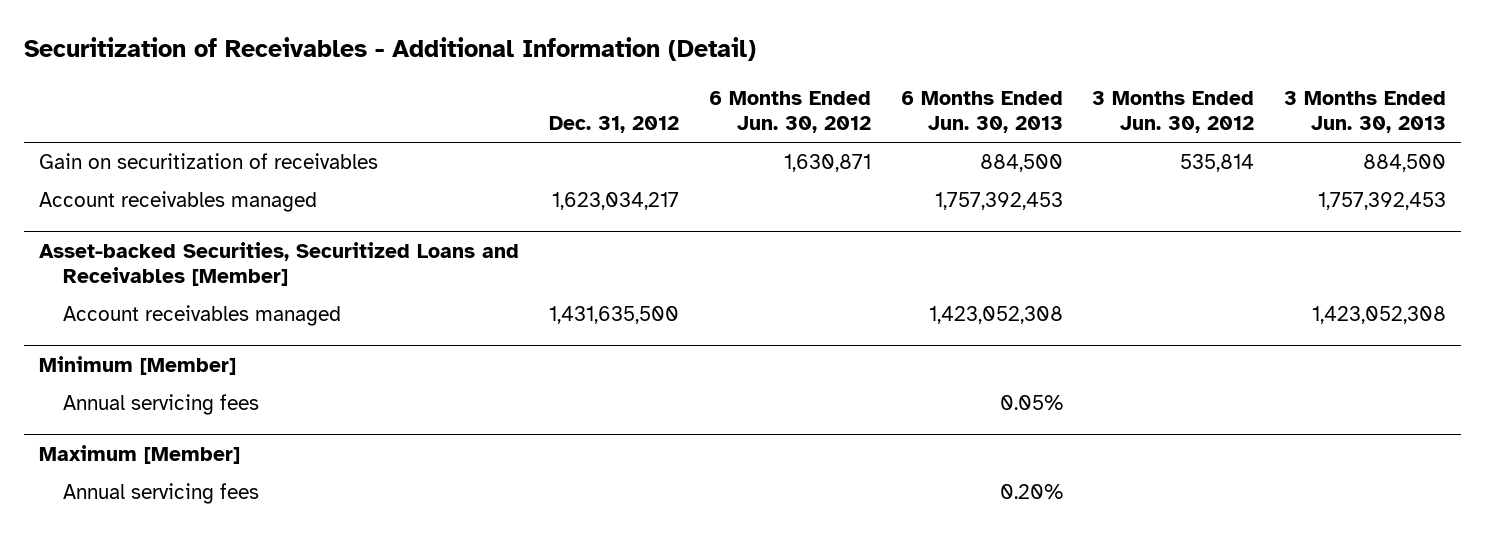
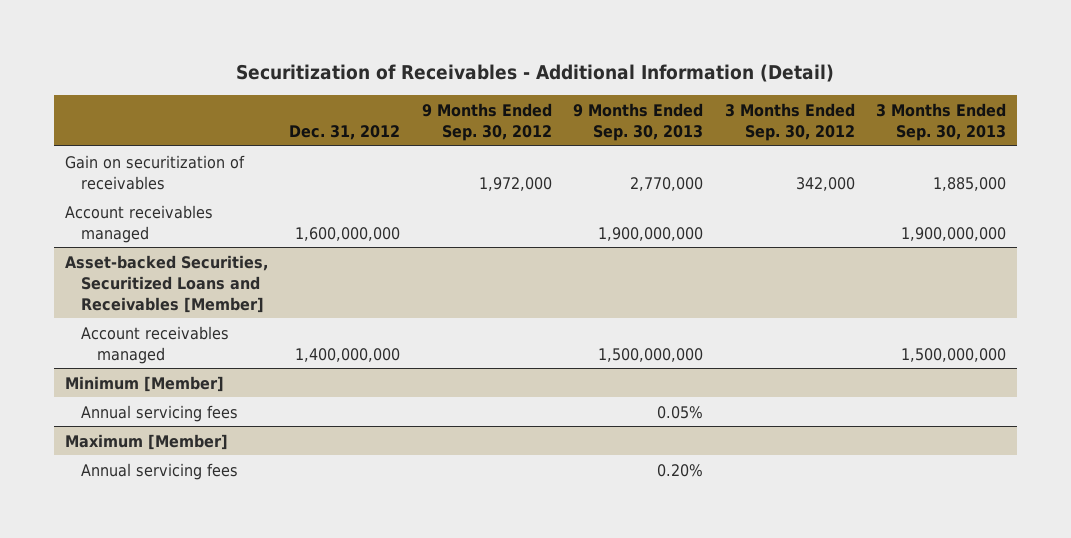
[708,90,871,134] 6 Months Ended Jun. 30, 2012 -> none
[900,90,1063,134] 6 Months Ended Jun. 30, 2013 -> none
[1092,90,1255,134] 3 Months Ended Jun. 30, 2012 -> none
[1284,90,1447,134] 3 Months Ended Jun. 30, 2013 -> none
none -> [421,102,552,141] 9 Months Ended Sep. 30, 2012
none -> [573,102,704,141] 9 Months Ended Sep. 30, 2013
none -> [724,102,855,141] 3 Months Ended Sep. 30, 2012
none -> [876,102,1007,141] 3 Months Ended Sep. 30, 2013
[552,192,680,211] 1,623,034,217 -> [295,226,401,241] 1,600,000,000
[549,306,680,325] 1,431,635,500 -> [295,347,401,362] 1,400,000,000

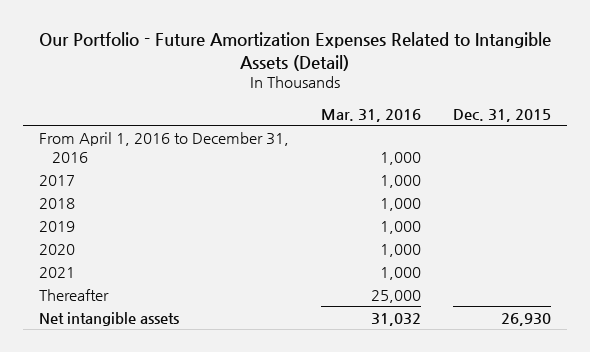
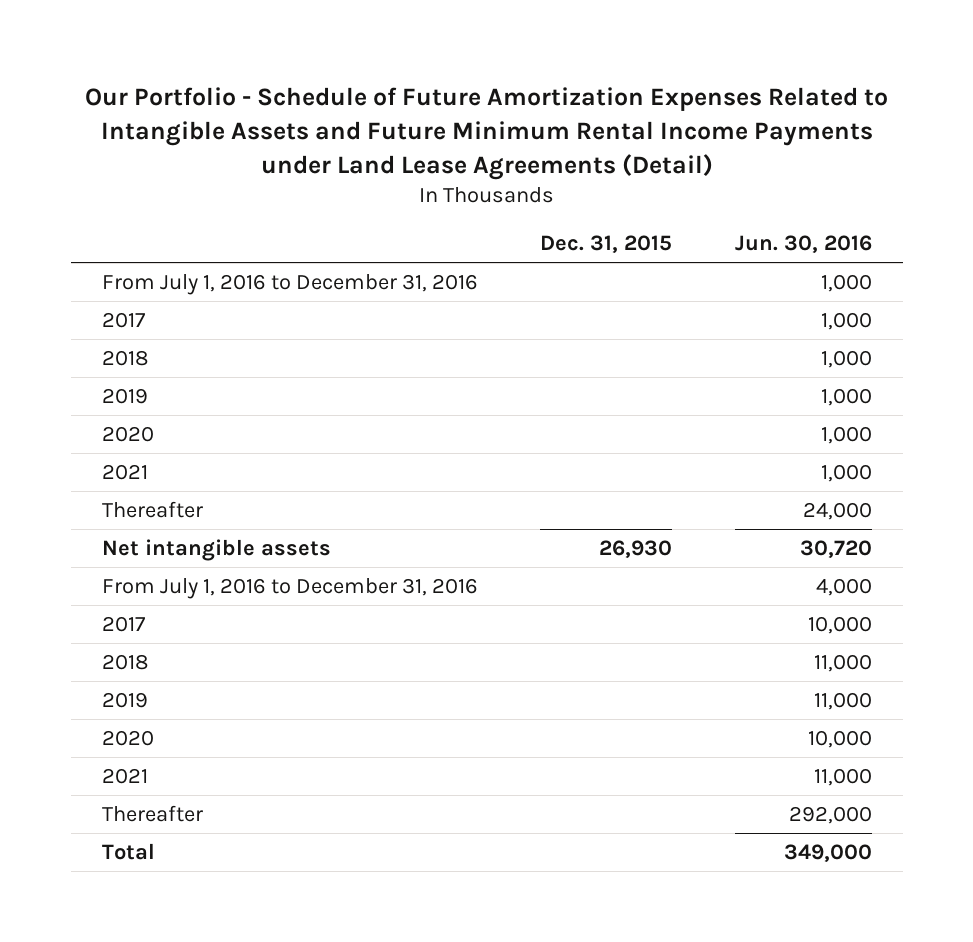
[38,32,551,71] Our Portfolio - Future Amortization Expenses Related to Intangible Assets (Detail) -> [84,86,888,180] Our Portfolio - Schedule of Future Amortization Expenses Related to Intangible Assets and Future Minimum Rental Income Payments under Land Lease Agreements (Detail)
[320,108,421,122] Mar. 31, 2016 -> none
none -> [734,235,872,254] Jun. 30, 2016
[38,131,289,163] From April 1, 2016 to December 31, 2016 -> [101,273,478,295] From July 1, 2016 to December 31, 2016
none -> [101,577,478,599] From July 1, 2016 to December 31, 2016
none -> [101,615,145,632] 2017
none -> [101,653,149,670] 2018
none -> [101,691,148,708] 2019
none -> [101,729,154,746] 2020
none -> [101,767,148,784] 2021
none -> [101,804,203,822] Thereafter
none -> [101,842,155,860] Total

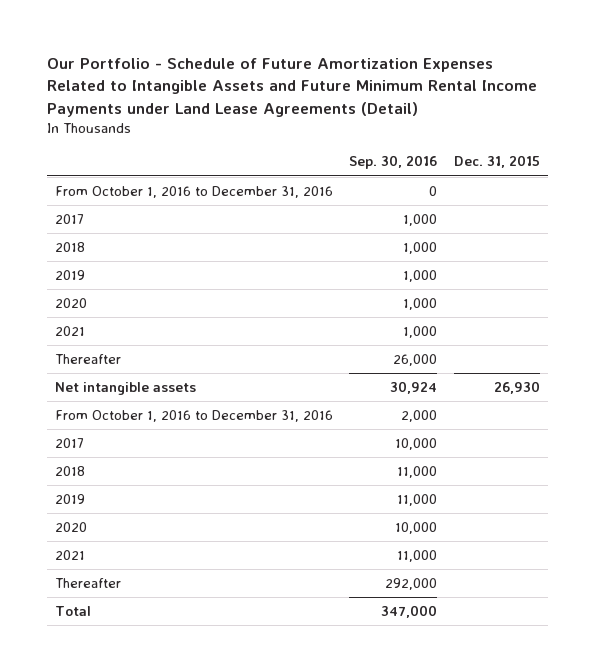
[734,235,872,254] Jun. 30, 2016 -> none
none -> [349,155,438,170] Sep. 30, 2016
[101,273,478,295] From July 1, 2016 to December 31, 2016 -> [54,186,333,199] From October 1, 2016 to December 31, 2016
[101,577,478,599] From July 1, 2016 to December 31, 2016 -> [54,410,333,423] From October 1, 2016 to December 31, 2016

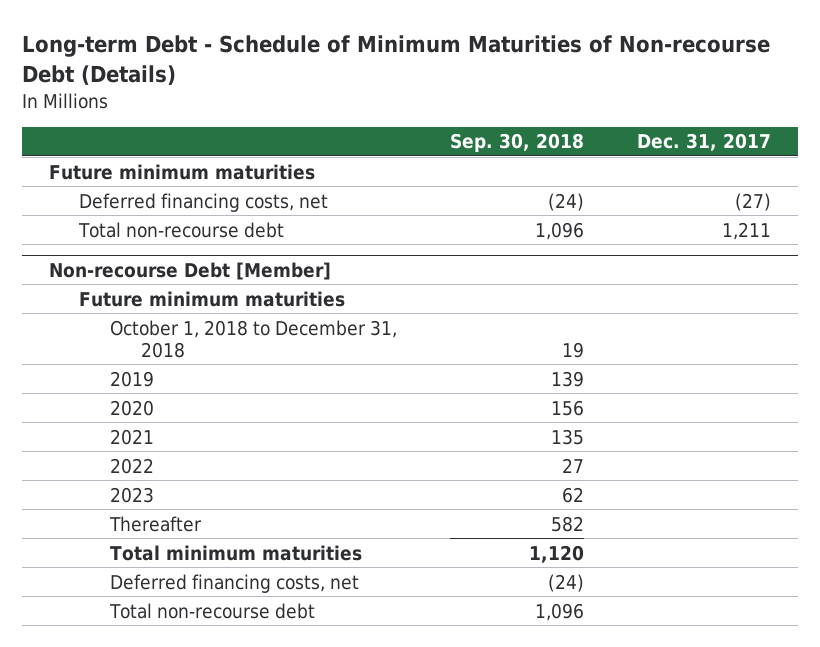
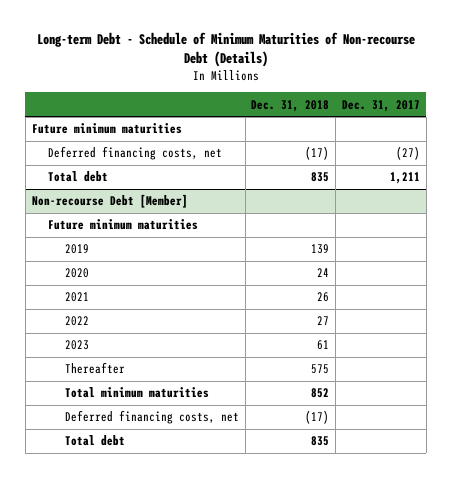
[450,133,585,153] Sep. 30, 2018 -> none
none -> [251,99,330,112] Dec. 31, 2018
[78,221,285,238] Total non-recourse debt -> [48,171,109,183] Total debt
[110,319,398,358] October 1, 2018 to December 31, 2018 -> none
[109,602,316,619] Total non-recourse debt -> [64,435,125,447] Total debt

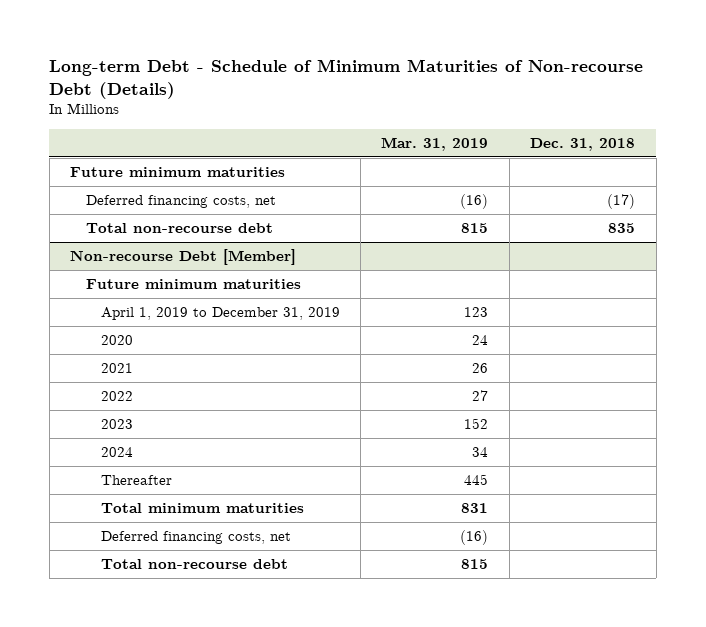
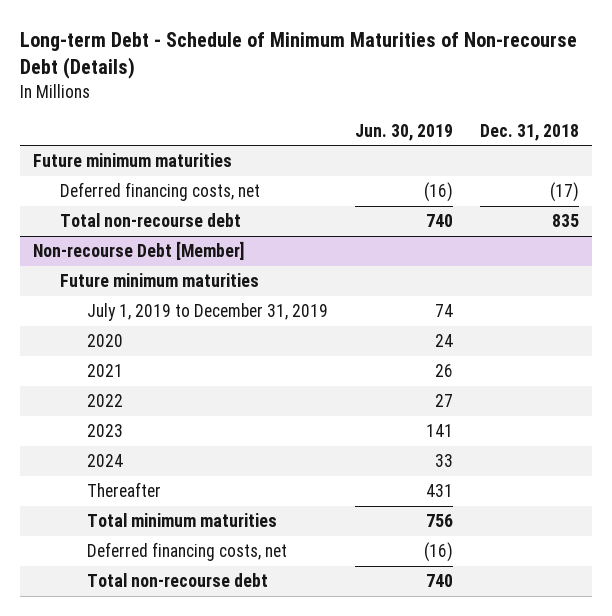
[381,136,489,151] Mar. 31, 2019 -> none
none -> [355,123,454,141] Jun. 30, 2019
[100,307,340,321] April 1, 2019 to December 31, 2019 -> [87,303,329,322] July 1, 2019 to December 31, 2019

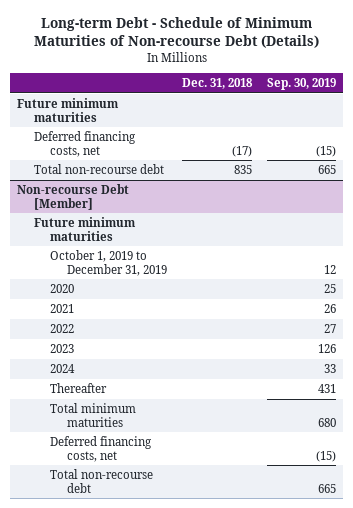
[355,123,454,141] Jun. 30, 2019 -> none
none -> [266,78,336,91] Sep. 30, 2019
[87,303,329,322] July 1, 2019 to December 31, 2019 -> [50,249,167,276] October 1, 2019 to December 31, 2019

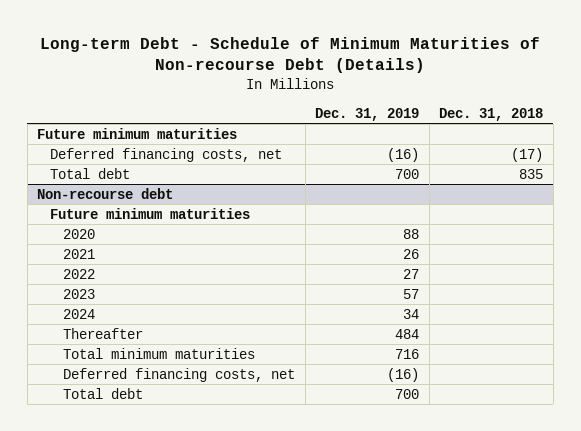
[266,78,336,91] Sep. 30, 2019 -> none
none -> [315,107,420,121] Dec. 31, 2019
[33,163,164,174] Total non-recourse debt -> [50,167,131,179] Total debt
[17,183,130,210] Non-recourse Debt [Member] -> [37,187,174,199] Non-recourse debt
[50,249,167,276] October 1, 2019 to December 31, 2019 -> none
[50,468,154,493] Total non-recourse debt -> [63,387,144,399] Total debt

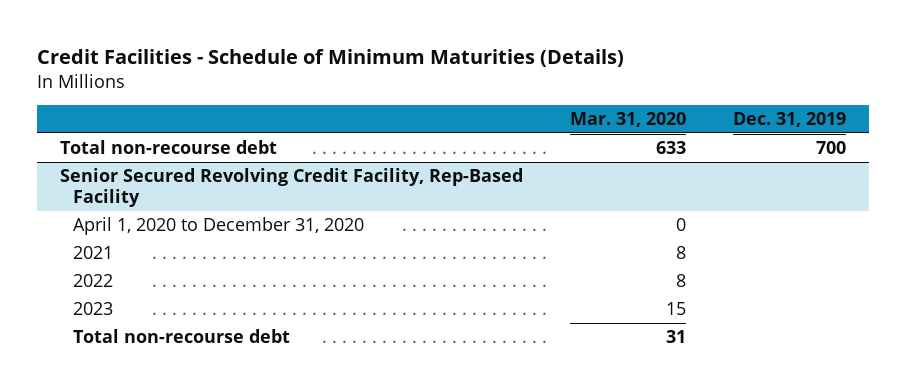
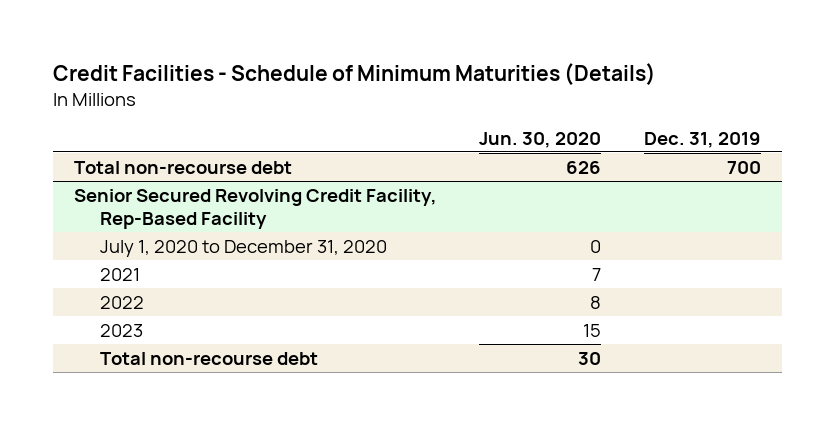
[570,112,687,128] Mar. 31, 2020 -> none
none -> [479,131,602,148] Jun. 30, 2020
[73,217,365,236] April 1, 2020 to December 31, 2020 -> [100,239,388,257] July 1, 2020 to December 31, 2020

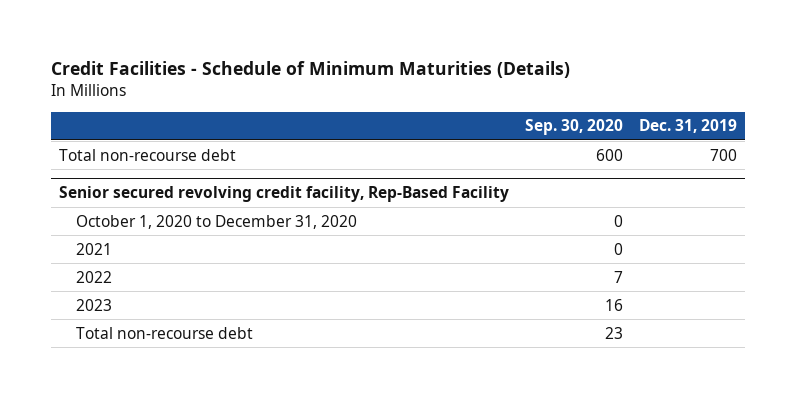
[479,131,602,148] Jun. 30, 2020 -> none
none -> [525,119,624,136] Sep. 30, 2020
[73,188,437,229] Senior Secured Revolving Credit Facility, Rep-Based Facility -> [59,186,510,203] Senior secured revolving credit facility, Rep-Based Facility
[100,239,388,257] July 1, 2020 to December 31, 2020 -> [76,214,358,229] October 1, 2020 to December 31, 2020

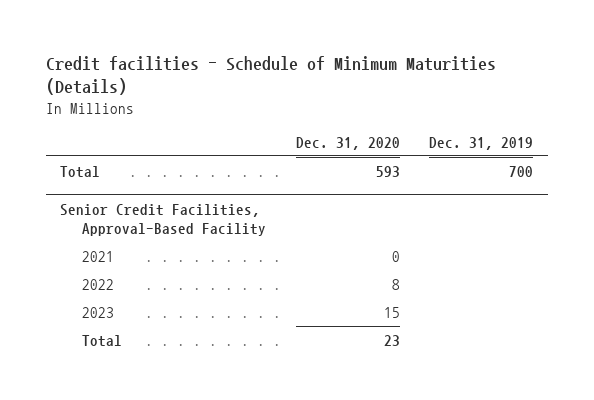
[51,61,571,79] Credit Facilities - Schedule of Minimum Maturities (Details) -> [45,56,496,96] Credit facilities - Schedule of Minimum Maturities (Details)
[525,119,624,136] Sep. 30, 2020 -> none
none -> [295,136,400,150] Dec. 31, 2020
[59,186,510,203] Senior secured revolving credit facility, Rep-Based Facility -> none
[76,214,358,229] October 1, 2020 to December 31, 2020 -> none
[76,242,113,255] 2021 -> none
[76,270,113,283] 2022 -> none
[76,298,113,311] 2023 -> none
[76,326,254,339] Total non-recourse debt -> none
[59,148,237,161] Total non-recourse debt -> [60,165,101,178] Total
none -> [60,203,267,236] Senior Credit Facilities, Approval-Based Facility
none -> [82,250,115,262] 2021
none -> [82,278,115,290] 2022
none -> [82,306,115,318] 2023
none -> [82,334,123,347] Total

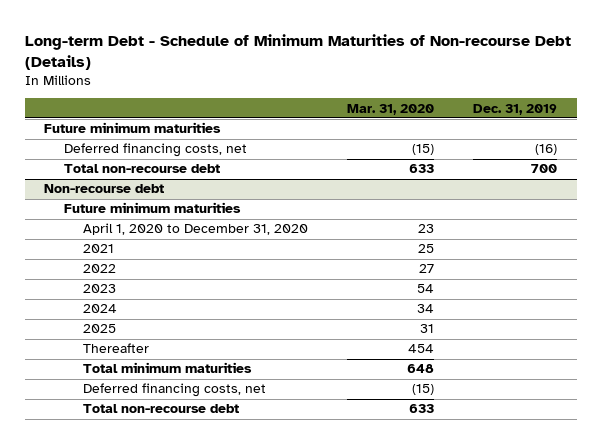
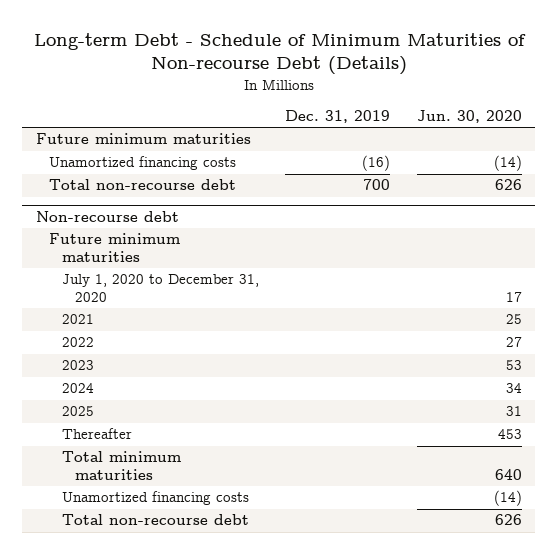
[347,103,435,115] Mar. 31, 2020 -> none
none -> [417,110,523,124] Jun. 30, 2020
[63,143,247,158] Deferred financing costs, net -> [48,156,236,171] Unamortized financing costs
[83,223,309,236] April 1, 2020 to December 31, 2020 -> [61,274,259,303] July 1, 2020 to December 31, 2020
[83,383,267,398] Deferred financing costs, net -> [61,491,249,506] Unamortized financing costs

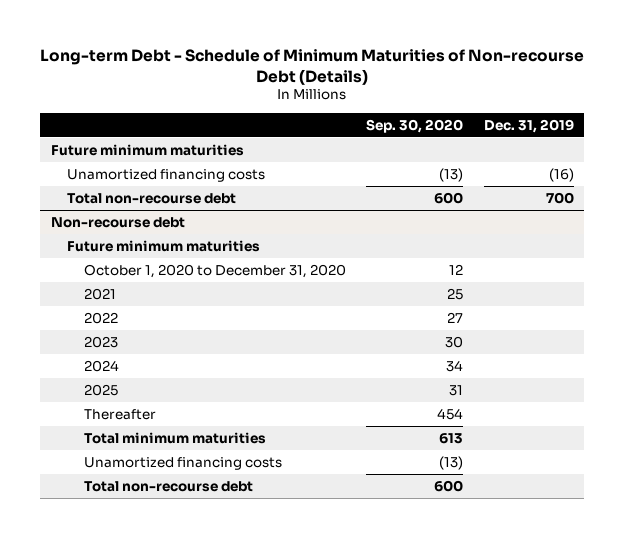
[417,110,523,124] Jun. 30, 2020 -> none
none -> [366,118,464,133] Sep. 30, 2020
[61,274,259,303] July 1, 2020 to December 31, 2020 -> [83,263,346,278] October 1, 2020 to December 31, 2020

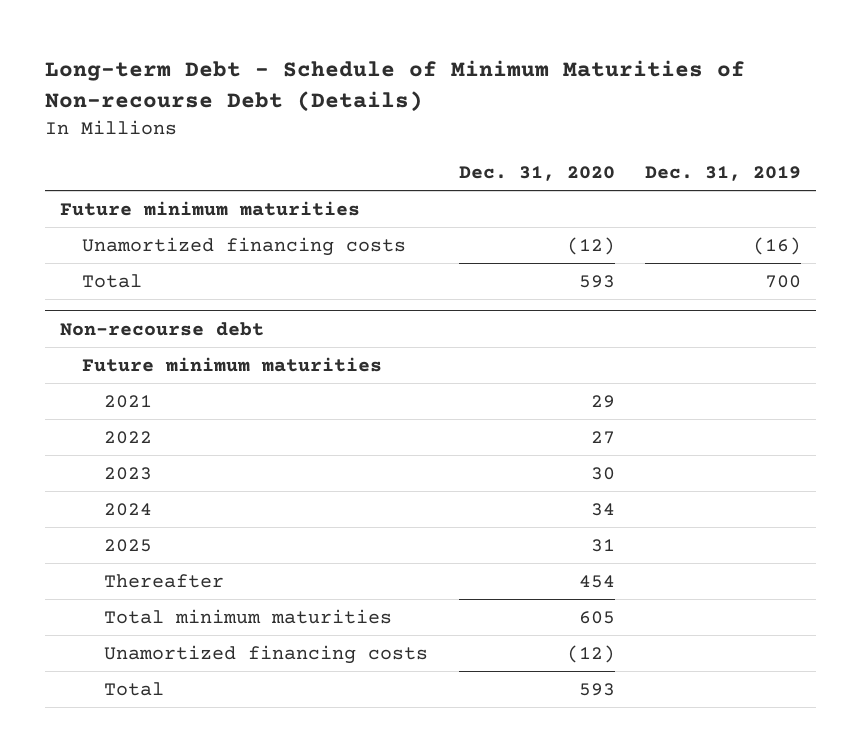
[366,118,464,133] Sep. 30, 2020 -> none
none -> [458,166,615,182] Dec. 31, 2020
[67,192,237,204] Total non-recourse debt -> [82,273,143,288] Total
[83,263,346,278] October 1, 2020 to December 31, 2020 -> none
[83,480,253,492] Total non-recourse debt -> [104,681,165,696] Total

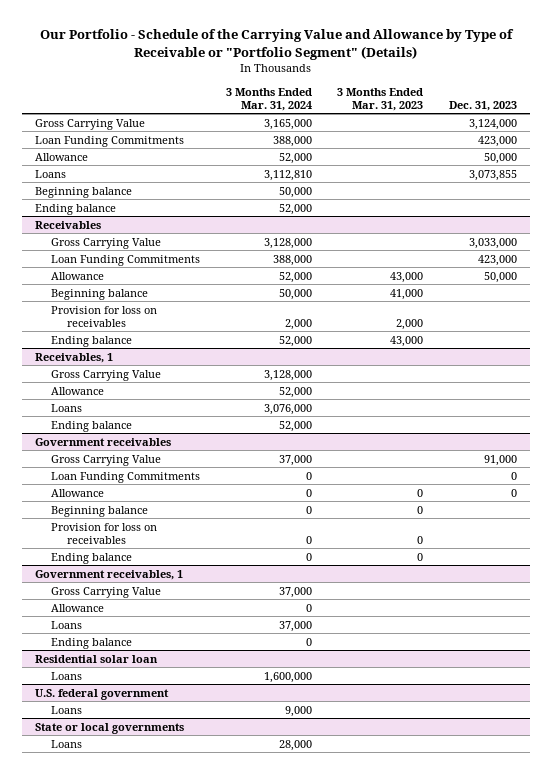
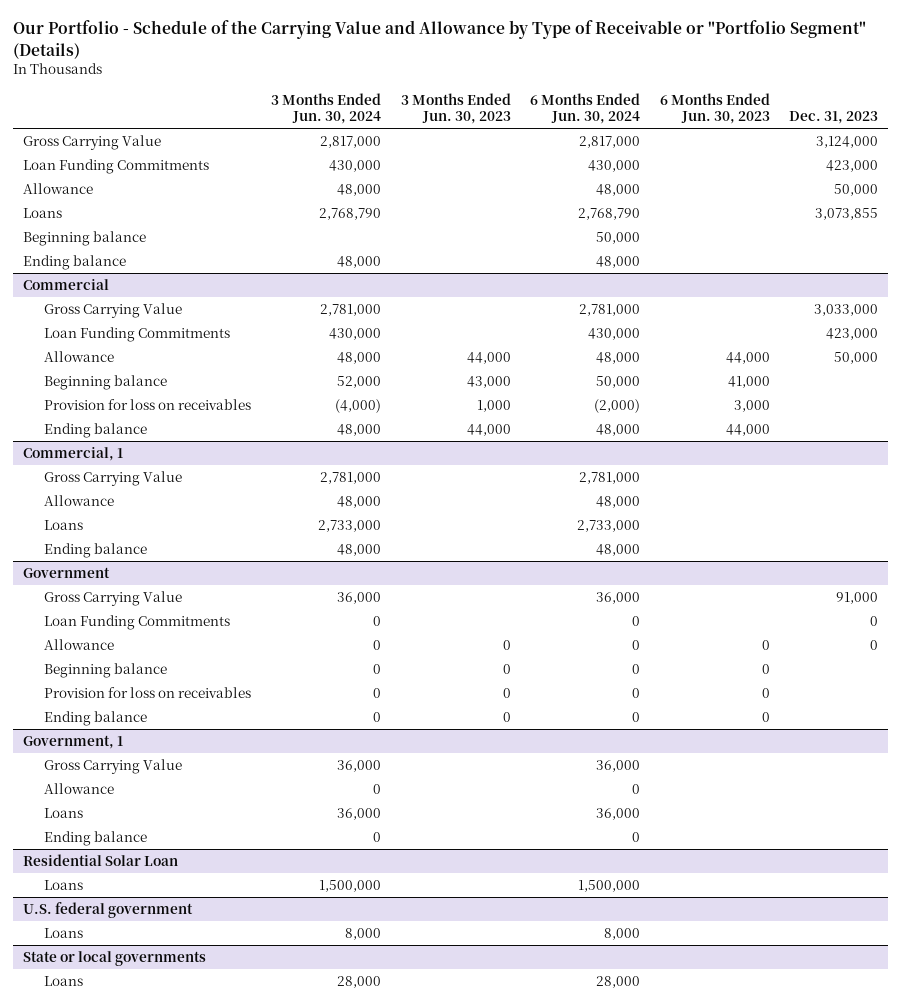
[225,87,312,111] 3 Months Ended Mar. 31, 2024 -> none
[337,87,424,111] 3 Months Ended Mar. 31, 2023 -> none
none -> [271,92,382,125] 3 Months Ended Jun. 30, 2024
none -> [400,92,511,125] 3 Months Ended Jun. 30, 2023
none -> [530,92,641,125] 6 Months Ended Jun. 30, 2024
none -> [659,92,770,125] 6 Months Ended Jun. 30, 2023
[34,220,101,229] Receivables -> [22,279,109,291] Commercial
[34,352,113,363] Receivables, 1 -> none
[50,369,161,381] Gross Carrying Value -> none
[50,386,104,395] Allowance -> none
[50,403,82,412] Loans -> none
[50,420,132,432] Ending balance -> none
none -> [22,447,123,462] Commercial, 1
none -> [44,471,183,487] Gross Carrying Value
none -> [44,495,115,507] Allowance
none -> [44,520,84,531] Loans
none -> [44,543,148,559] Ending balance
[34,437,171,446] Government receivables -> [22,567,110,579] Government
[34,569,183,580] Government receivables, 1 -> [22,735,123,750] Government, 1
[34,654,158,663] Residential solar loan -> [22,854,178,867] Residential Solar Loan

